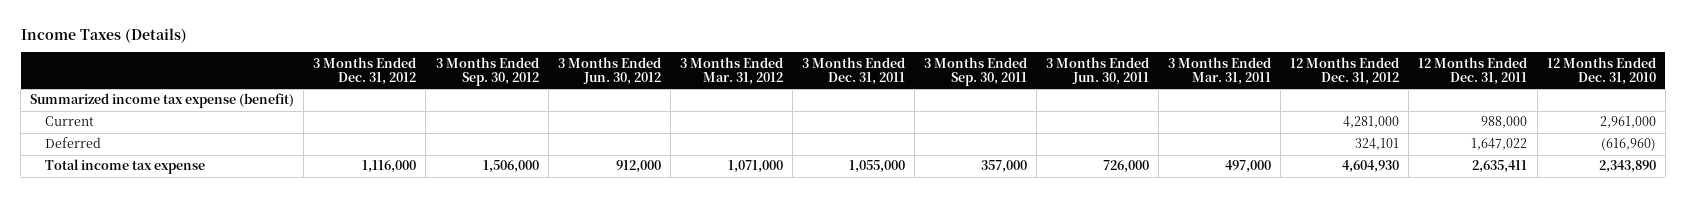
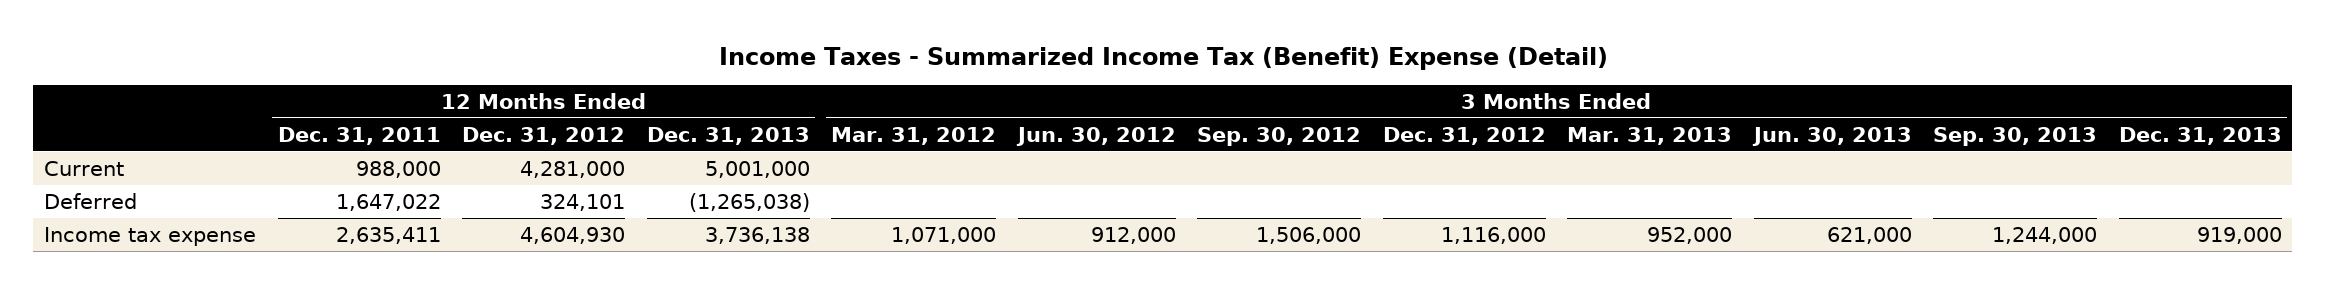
[20,27,187,43] Income Taxes (Details) -> [718,46,1608,70] Income Taxes - Summarized Income Tax (Benefit) Expense (Detail)
[801,56,905,86] 3 Months Ended Dec. 31, 2011 -> none
[924,56,1028,87] 3 Months Ended Sep. 30, 2011 -> none
[1046,56,1150,86] 3 Months Ended Jun. 30, 2011 -> none
[1168,56,1272,86] 3 Months Ended Mar. 31, 2011 -> none
[1546,56,1656,86] 12 Months Ended Dec. 31, 2010 -> none
none -> [646,126,810,145] Dec. 31, 2013
none -> [1567,126,1733,145] Mar. 31, 2013
none -> [1751,126,1912,146] Jun. 30, 2013
none -> [1933,126,2098,146] Sep. 30, 2013
none -> [2118,126,2282,145] Dec. 31, 2013
[30,93,295,109] Summarized income tax expense (benefit) -> none
[44,159,205,175] Total income tax expense -> [44,226,257,246] Income tax expense

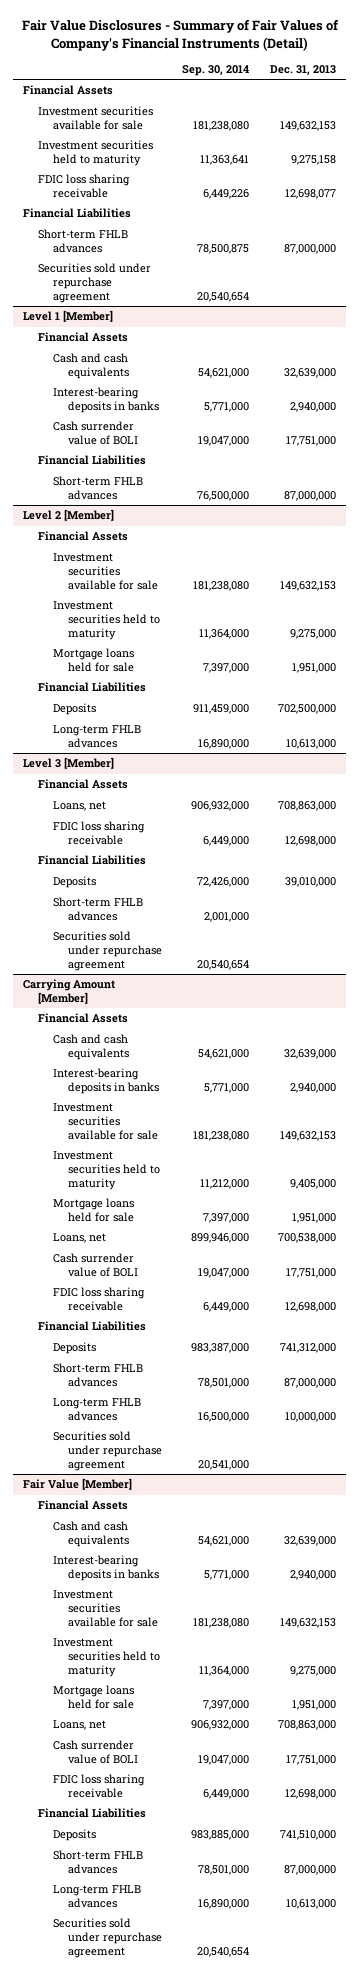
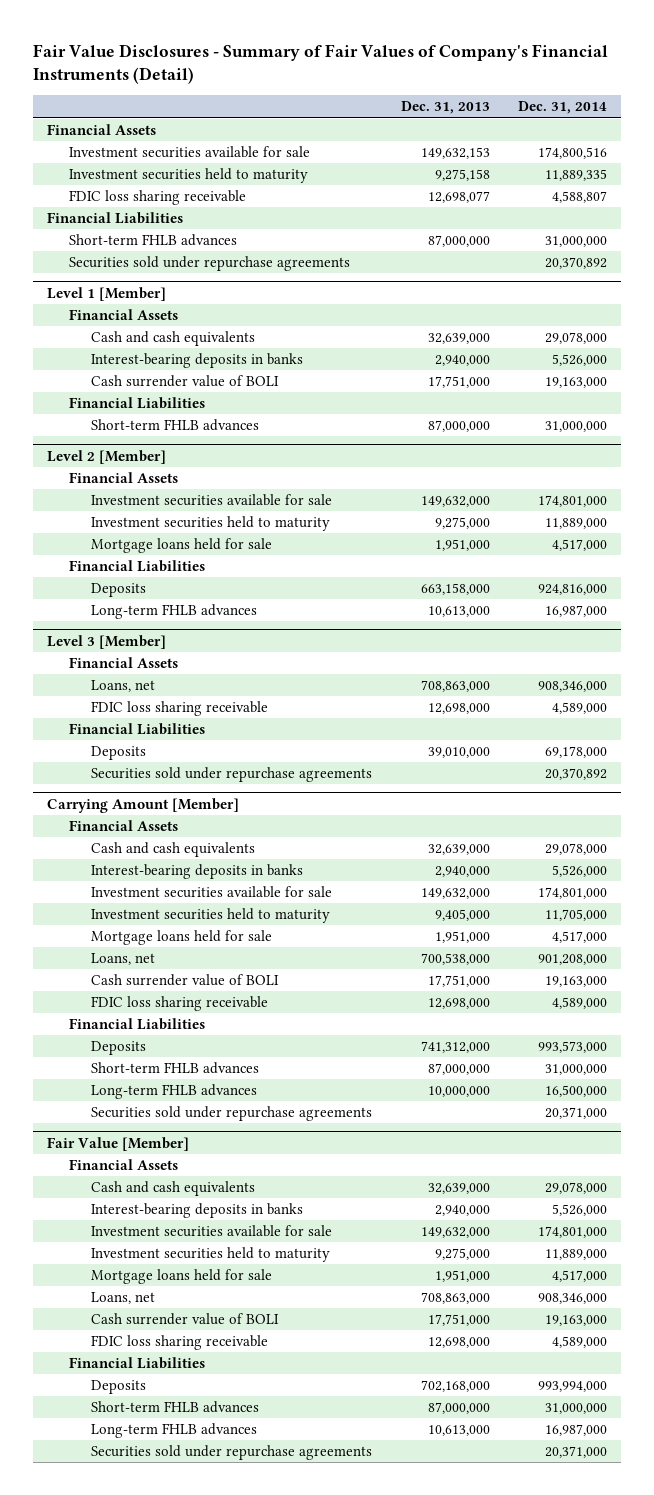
[182,65,250,77] Sep. 30, 2014 -> none
none -> [518,101,608,115] Dec. 31, 2014
[38,263,152,304] Securities sold under repurchase agreement -> [69,256,351,272] Securities sold under repurchase agreements
[279,581,336,592] 149,632,153 -> [420,496,490,508] 149,632,000
[277,704,336,715] 702,500,000 -> [420,583,490,596] 663,158,000
[53,897,144,922] Short-term FHLB advances -> none
[53,931,162,972] Securities sold under repurchase agreement -> [91,767,373,783] Securities sold under repurchase agreements
[279,1131,336,1142] 149,632,153 -> [420,888,490,900] 149,632,000
[53,1431,162,1472] Securities sold under repurchase agreement -> [91,1106,373,1122] Securities sold under repurchase agreements
[279,1618,336,1629] 149,632,153 -> [420,1227,490,1239] 149,632,000
[279,1830,336,1841] 741,510,000 -> [420,1380,490,1393] 702,168,000
[53,1918,162,1959] Securities sold under repurchase agreement -> [91,1445,373,1461] Securities sold under repurchase agreements

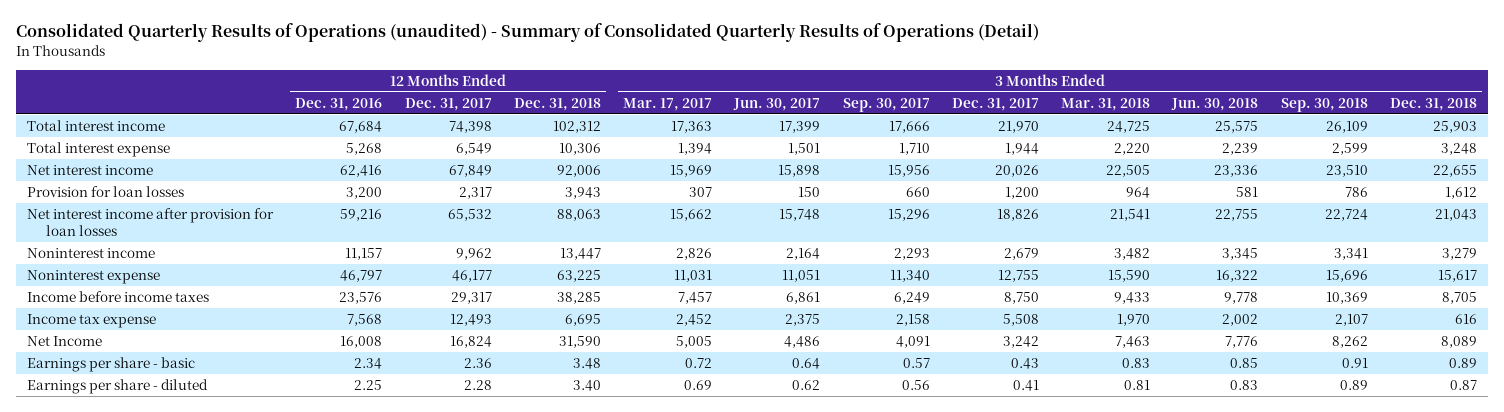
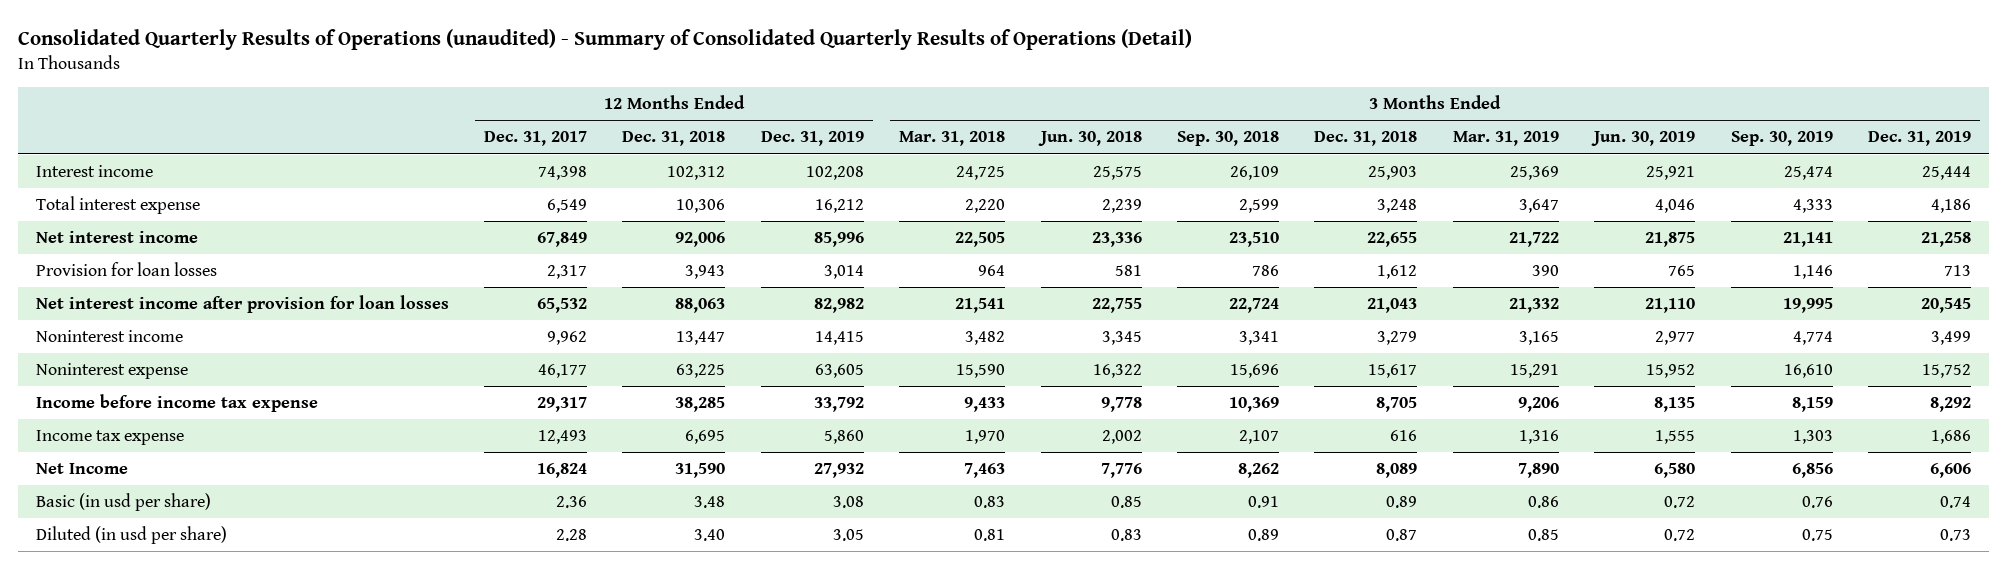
[295,97,383,111] Dec. 31, 2016 -> none
[623,97,713,111] Mar. 17, 2017 -> none
[733,97,821,111] Jun. 30, 2017 -> none
[842,97,930,112] Sep. 30, 2017 -> none
[951,97,1039,111] Dec. 31, 2017 -> none
none -> [760,131,864,147] Dec. 31, 2019
none -> [1452,131,1559,147] Mar. 31, 2019
none -> [1591,131,1696,147] Jun. 30, 2019
none -> [1730,131,1833,147] Sep. 30, 2019
none -> [1868,131,1972,147] Dec. 31, 2019
[27,120,166,132] Total interest income -> [35,165,153,178] Interest income
[27,291,210,303] Income before income taxes -> [35,394,318,413] Income before income tax expense
[27,357,196,373] Earnings per share - basic -> [35,493,211,512] Basic (in usd per share)
[27,379,209,395] Earnings per share - diluted -> [35,526,227,545] Diluted (in usd per share)

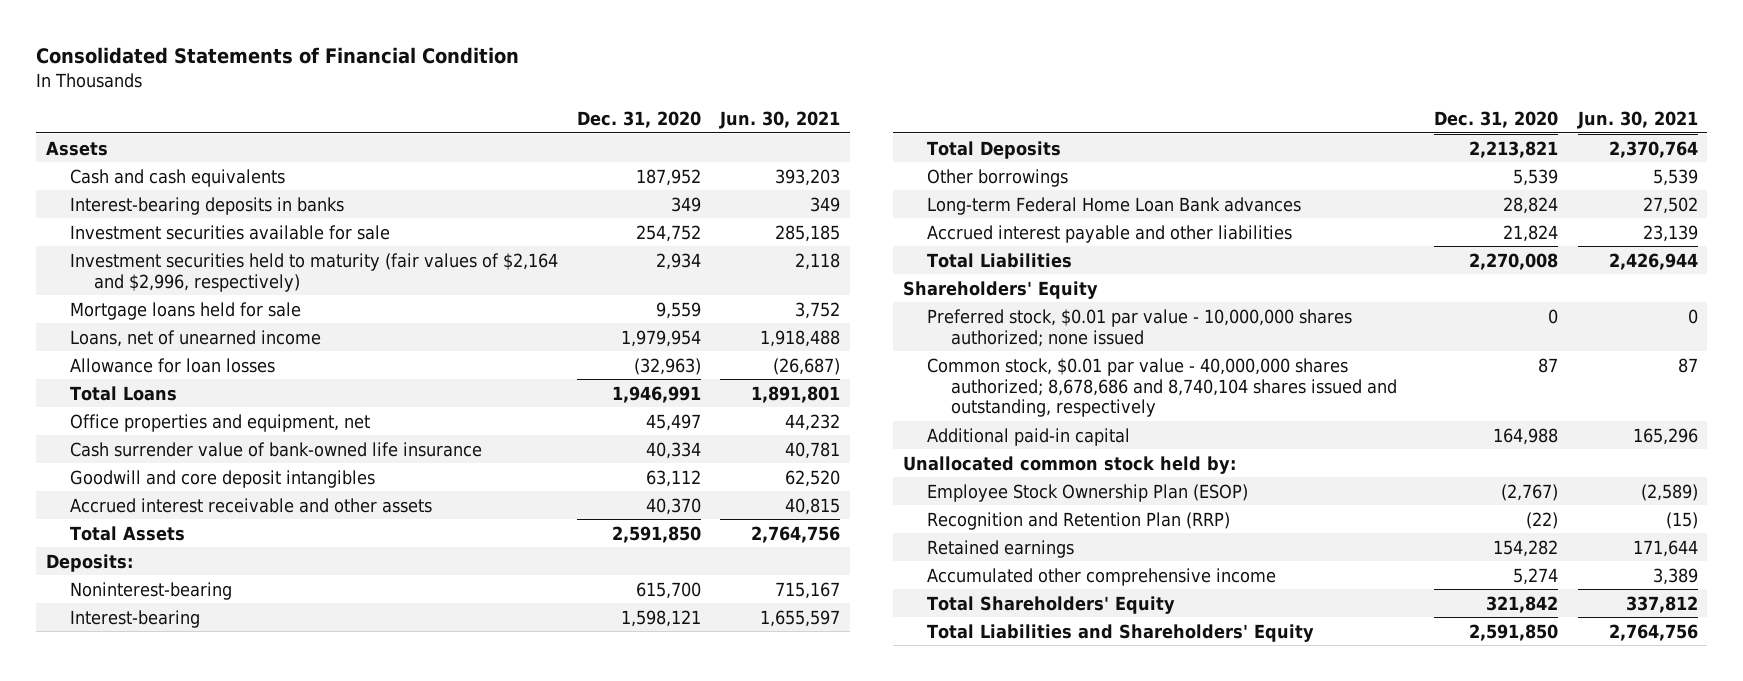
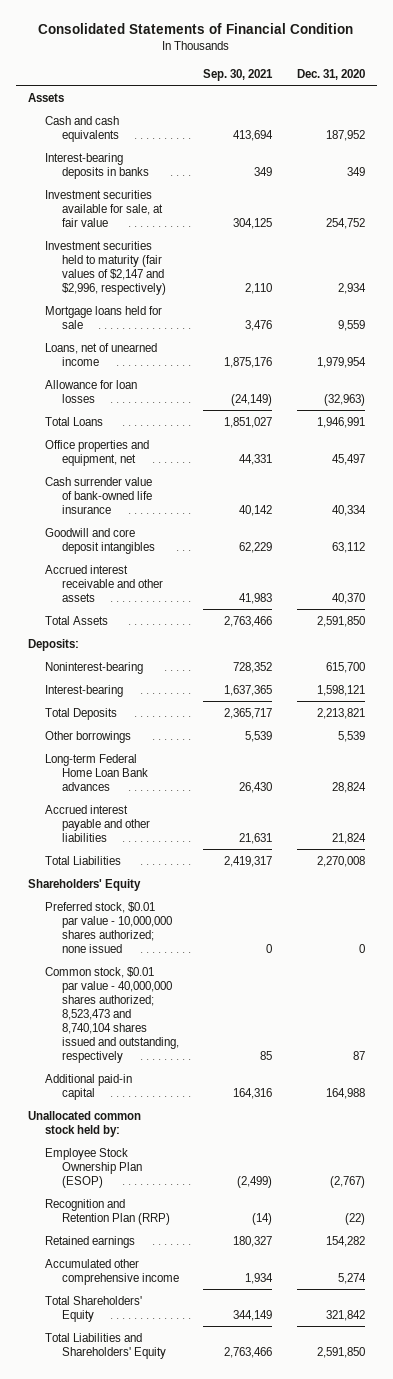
[719,110,841,129] Jun. 30, 2021 -> none
none -> [203,68,274,81] Sep. 30, 2021
[69,224,390,240] Investment securities available for sale -> [45,189,164,227] Investment securities available for sale, at fair value
[69,252,558,292] Investment securities held to maturity (fair values of $2,164 and $2,996, respectively) -> [45,240,167,295] Investment securities held to maturity (fair values of $2,147 and $2,996, respectively)
[927,357,1398,418] Common stock, $0.01 par value - 40,000,000 shares authorized; 8,678,686 and 8,740,104 shares issued and outstanding, respectively -> [45,966,180,1063] Common stock, $0.01 par value - 40,000,000 shares authorized; 8,523,473 and 8,740,104 shares issued and outstanding, respectively

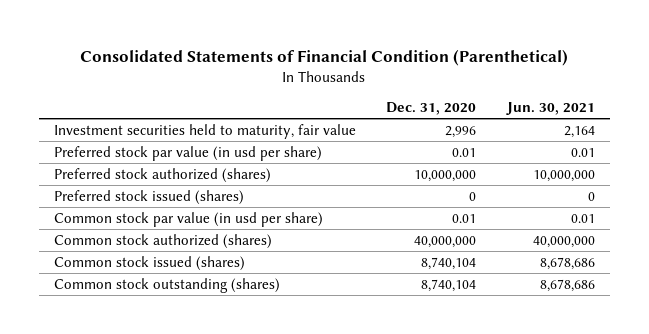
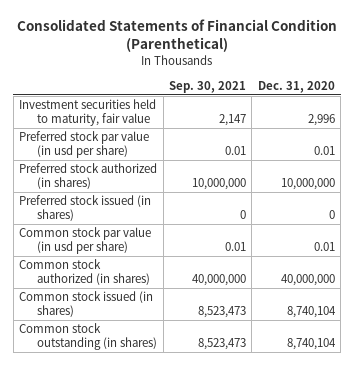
[505,102,595,116] Jun. 30, 2021 -> none
none -> [168,81,246,94] Sep. 30, 2021
[53,167,271,183] Preferred stock authorized (shares) -> [19,163,158,190] Preferred stock authorized (in shares)
[53,189,244,205] Preferred stock issued (shares) -> [19,195,152,222] Preferred stock issued (in shares)
[53,233,272,249] Common stock authorized (shares) -> [19,259,150,286] Common stock authorized (in shares)
[53,255,245,271] Common stock issued (shares) -> [19,291,154,318] Common stock issued (in shares)
[53,277,280,293] Common stock outstanding (shares) -> [19,323,157,351] Common stock outstanding (in shares)

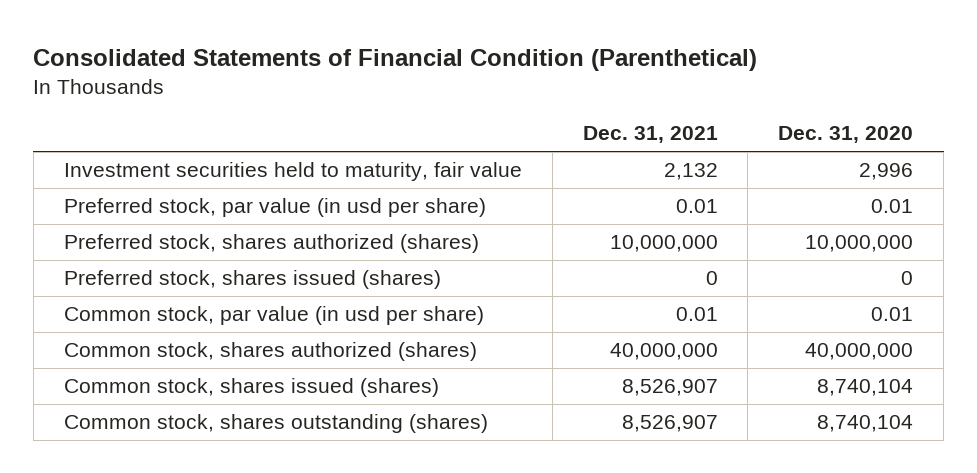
[168,81,246,94] Sep. 30, 2021 -> none
none -> [582,126,718,144] Dec. 31, 2021
[19,131,150,159] Preferred stock par value (in usd per share) -> [63,198,486,218] Preferred stock, par value (in usd per share)
[19,163,158,190] Preferred stock authorized (in shares) -> [63,234,479,254] Preferred stock, shares authorized (shares)
[19,195,152,222] Preferred stock issued (in shares) -> [63,270,441,290] Preferred stock, shares issued (shares)
[19,227,152,255] Common stock par value (in usd per share) -> [63,306,484,326] Common stock, par value (in usd per share)
[19,259,150,286] Common stock authorized (in shares) -> [63,342,477,362] Common stock, shares authorized (shares)
[19,291,154,318] Common stock issued (in shares) -> [63,378,439,398] Common stock, shares issued (shares)
[19,323,157,351] Common stock outstanding (in shares) -> [63,414,488,434] Common stock, shares outstanding (shares)

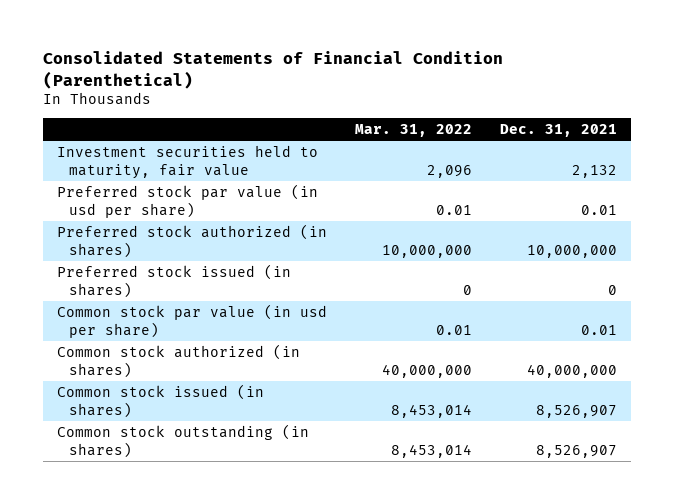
[778,126,914,144] Dec. 31, 2020 -> none
none -> [354,123,472,137] Mar. 31, 2022
[63,198,486,218] Preferred stock, par value (in usd per share) -> [56,184,318,218] Preferred stock par value (in usd per share)
[63,234,479,254] Preferred stock, shares authorized (shares) -> [56,224,327,258] Preferred stock authorized (in shares)
[63,270,441,290] Preferred stock, shares issued (shares) -> [56,264,291,298] Preferred stock issued (in shares)
[63,306,484,326] Common stock, par value (in usd per share) -> [56,304,327,338] Common stock par value (in usd per share)
[63,342,477,362] Common stock, shares authorized (shares) -> [56,344,300,378] Common stock authorized (in shares)
[63,378,439,398] Common stock, shares issued (shares) -> [56,384,264,418] Common stock issued (in shares)
[63,414,488,434] Common stock, shares outstanding (shares) -> [56,424,309,458] Common stock outstanding (in shares)

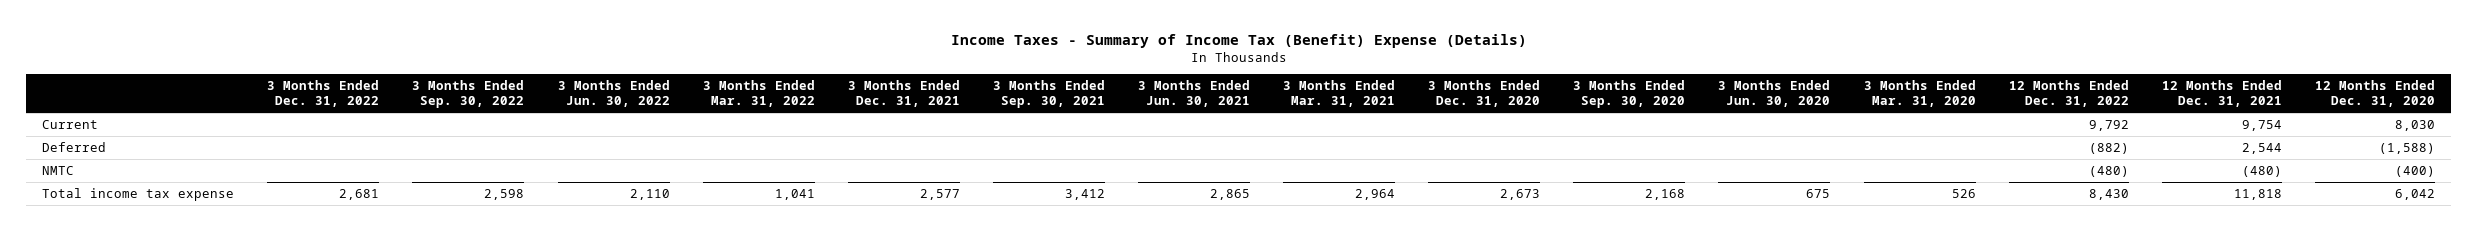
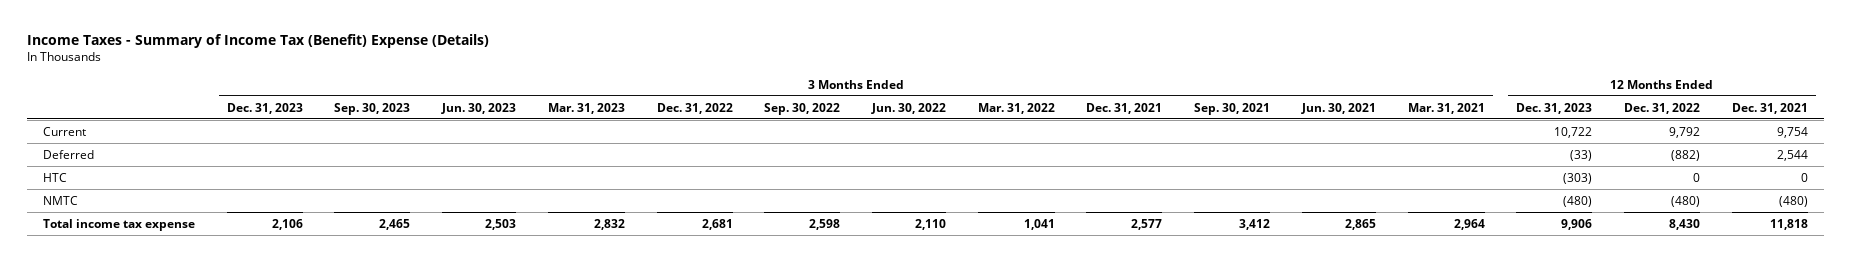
[1428,80,1541,108] 3 Months Ended Dec. 31, 2020 -> none
[1573,80,1686,109] 3 Months Ended Sep. 30, 2020 -> none
[1718,80,1831,108] 3 Months Ended Jun. 30, 2020 -> none
[1863,80,1976,108] 3 Months Ended Mar. 31, 2020 -> none
[2314,80,2435,108] 12 Months Ended Dec. 31, 2020 -> none
none -> [226,102,303,114] Dec. 31, 2023
none -> [334,102,411,115] Sep. 30, 2023
none -> [441,102,517,114] Jun. 30, 2023
none -> [547,102,625,114] Mar. 31, 2023
none -> [1516,102,1593,114] Dec. 31, 2023
none -> [42,172,67,182] HTC

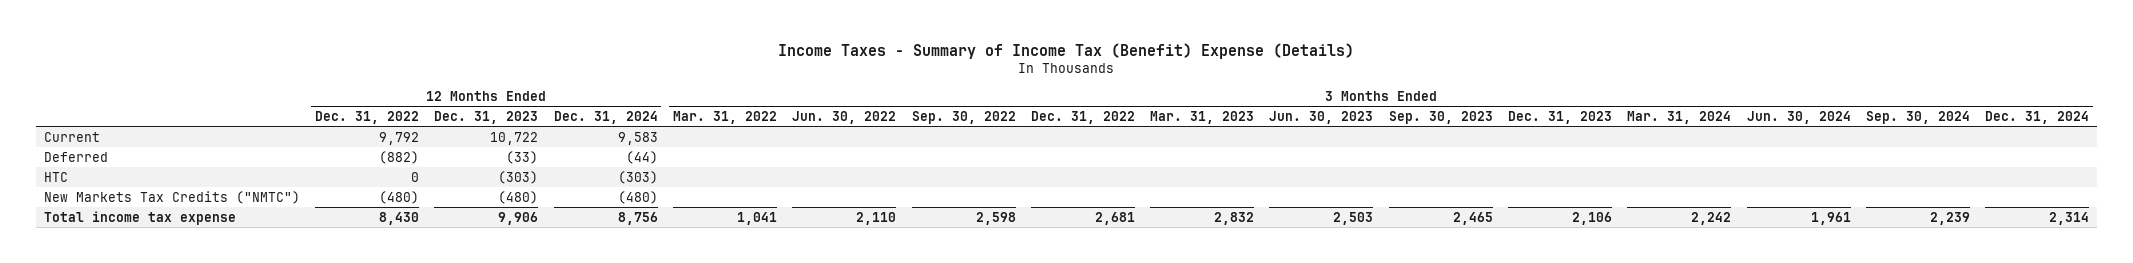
[1086,102,1163,114] Dec. 31, 2021 -> none
[1194,102,1271,115] Sep. 30, 2021 -> none
[1300,102,1376,114] Jun. 30, 2021 -> none
[1407,102,1485,114] Mar. 31, 2021 -> none
[1731,102,1808,114] Dec. 31, 2021 -> none
none -> [553,110,658,124] Dec. 31, 2024
none -> [1627,110,1732,124] Mar. 31, 2024
none -> [1746,110,1851,124] Jun. 30, 2024
none -> [1865,110,1970,124] Sep. 30, 2024
none -> [1985,110,2090,124] Dec. 31, 2024
[42,195,78,205] NMTC -> [43,190,300,204] New Markets Tax Credits ("NMTC")

